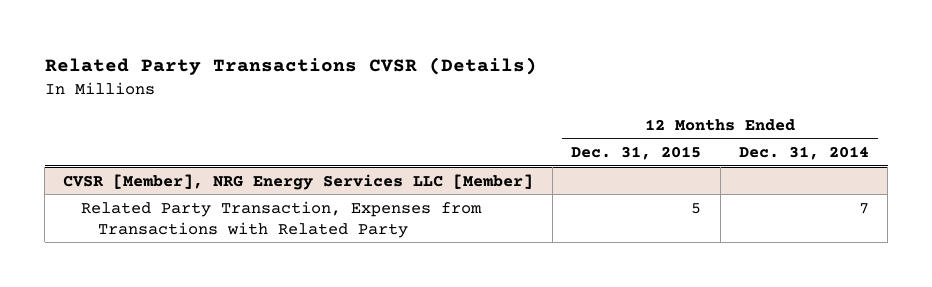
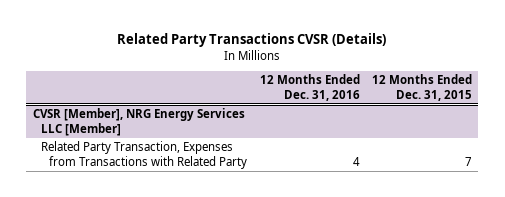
[738,146,869,161] Dec. 31, 2014 -> none
none -> [259,74,360,101] 12 Months Ended Dec. 31, 2016
[691,202,702,214] 5 -> [464,156,472,166] 7

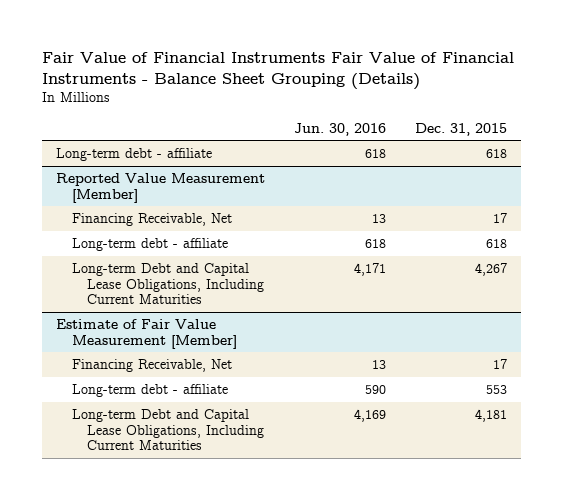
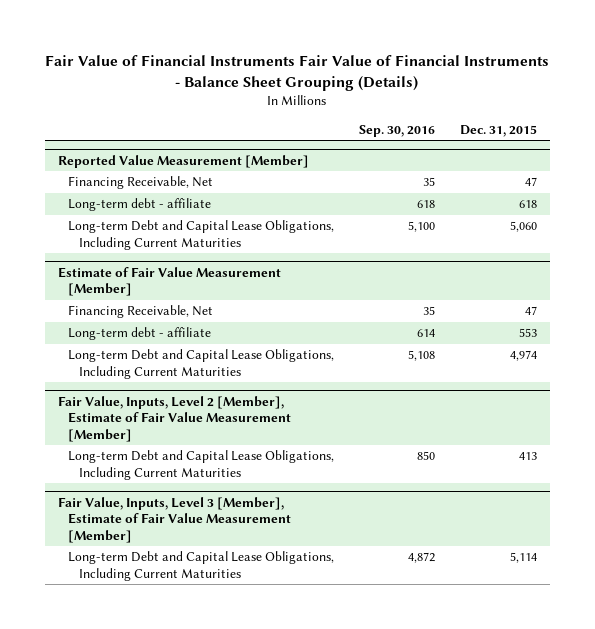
[294,122,387,136] Jun. 30, 2016 -> none
none -> [359,124,436,137] Sep. 30, 2016
[56,148,213,162] Long-term debt - affiliate -> none
[492,213,507,224] 17 -> [525,177,538,187] 47
[474,263,507,277] 4,267 -> [510,221,538,233] 5,060
[492,359,507,370] 17 -> [525,306,538,316] 47
[474,409,507,423] 4,181 -> [510,350,538,362] 4,974
none -> [57,395,292,442] Fair Value, Inputs, Level 2 [Member], Estimate of Fair Value Measurement [Member]
none -> [68,450,335,480] Long-term Debt and Capital Lease Obligations, Including Current Maturities
none -> [57,496,292,543] Fair Value, Inputs, Level 3 [Member], Estimate of Fair Value Measurement [Member]
none -> [68,551,335,581] Long-term Debt and Capital Lease Obligations, Including Current Maturities

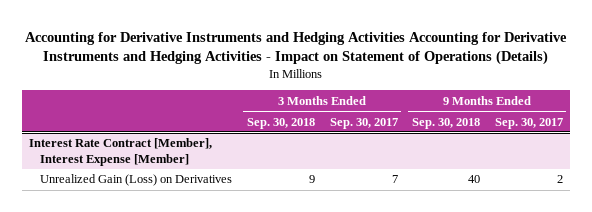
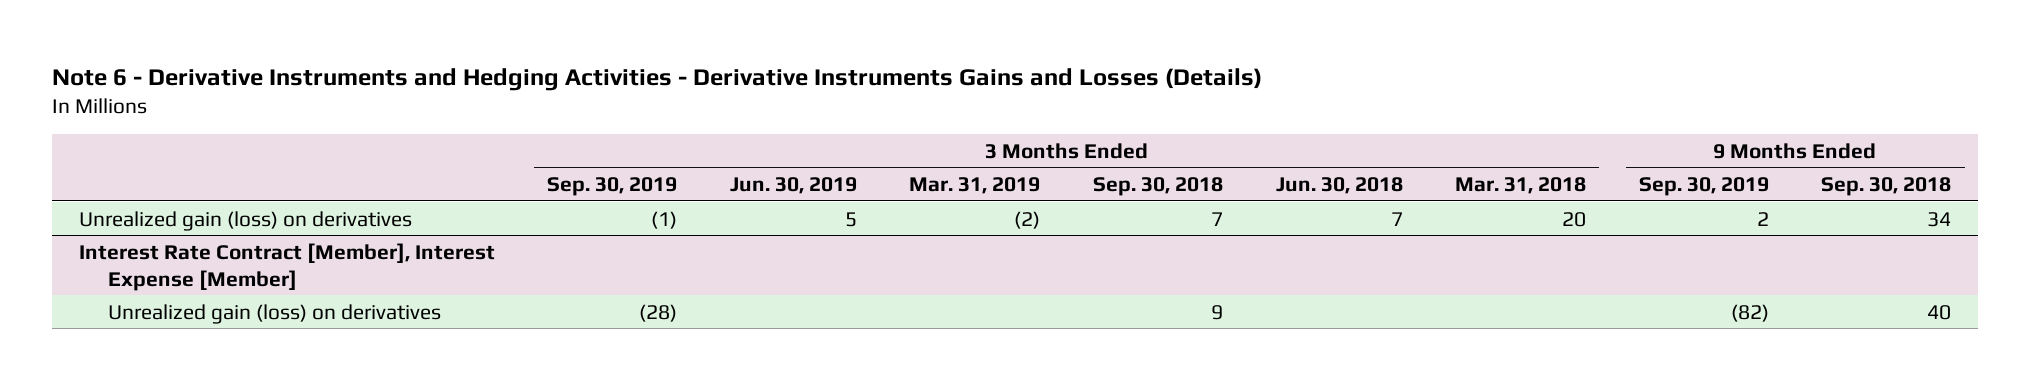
[25,31,568,65] Accounting for Derivative Instruments and Hedging Activities Accounting for Derivative Instruments and Hedging Activities - Impact on Statement of Operations (Details) -> [52,67,1263,91] Note 6 - Derivative Instruments and Hedging Activities - Derivative Instruments Gains and Losses (Details)
[329,117,398,129] Sep. 30, 2017 -> none
[494,117,563,129] Sep. 30, 2017 -> none
none -> [547,177,678,197] Sep. 30, 2019
none -> [729,177,857,195] Jun. 30, 2019
none -> [909,177,1041,195] Mar. 31, 2019
none -> [1275,177,1403,195] Jun. 30, 2018
none -> [1455,177,1587,195] Mar. 31, 2018
none -> [1638,177,1769,197] Sep. 30, 2019
none -> [78,210,412,231] Unrealized gain (loss) on derivatives
[40,174,233,187] Unrealized Gain (Loss) on Derivatives -> [108,303,442,324] Unrealized gain (loss) on derivatives

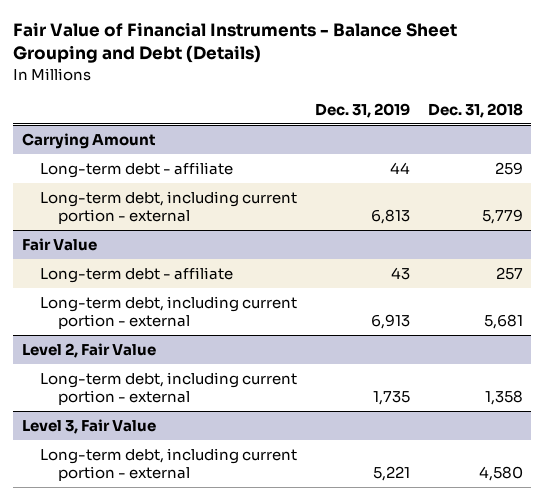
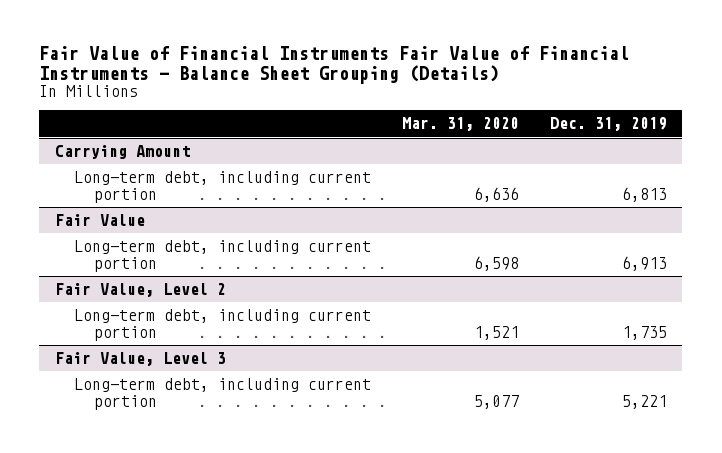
[13,22,458,64] Fair Value of Financial Instruments - Balance Sheet Grouping and Debt (Details) -> [39,45,630,84] Fair Value of Financial Instruments Fair Value of Financial Instruments - Balance Sheet Grouping (Details)
[427,102,523,118] Dec. 31, 2018 -> none
none -> [402,117,520,132] Mar. 31, 2020
[39,162,233,179] Long-term debt - affiliate -> none
[39,191,297,225] Long-term debt, including current portion - external -> [74,171,372,203] Long-term debt, including current portion
[39,267,233,284] Long-term debt - affiliate -> none
[39,296,297,330] Long-term debt, including current portion - external -> [74,240,372,272] Long-term debt, including current portion
[21,343,156,359] Level 2, Fair Value -> [54,283,226,298] Fair Value, Level 2
[39,372,297,406] Long-term debt, including current portion - external -> [74,309,372,341] Long-term debt, including current portion
[21,419,156,435] Level 3, Fair Value -> [54,352,226,367] Fair Value, Level 3
[39,448,297,482] Long-term debt, including current portion - external -> [74,378,372,410] Long-term debt, including current portion

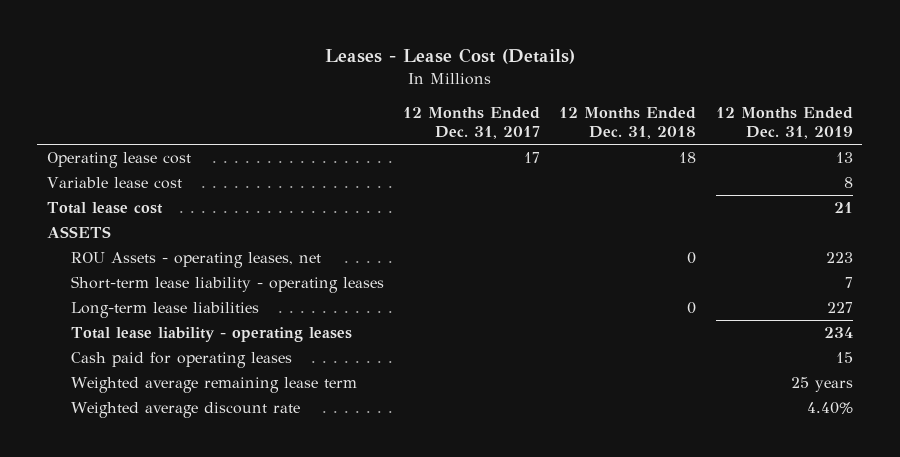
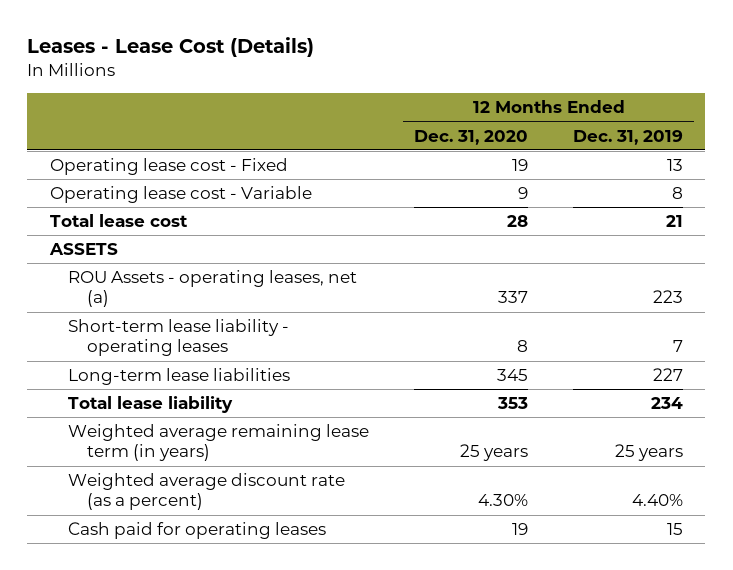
[402,106,540,140] 12 Months Ended Dec. 31, 2017 -> none
[559,106,697,140] 12 Months Ended Dec. 31, 2018 -> none
none -> [414,129,529,145] Dec. 31, 2020
[47,151,192,168] Operating lease cost -> [49,158,288,176] Operating lease cost - Fixed
[47,176,183,189] Variable lease cost -> [49,186,312,204] Operating lease cost - Variable
[70,251,321,268] ROU Assets - operating leases, net -> [68,270,358,308] ROU Assets - operating leases, net (a)
[70,326,352,342] Total lease liability - operating leases -> [68,396,234,414] Total lease liability
none -> [68,424,370,462] Weighted average remaining lease term (in years)
none -> [68,473,346,511] Weighted average discount rate (as a percent)
[70,376,357,393] Weighted average remaining lease term -> none
[70,401,300,418] Weighted average discount rate -> none

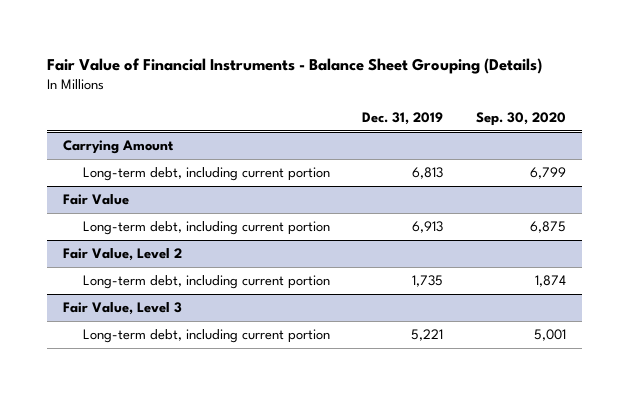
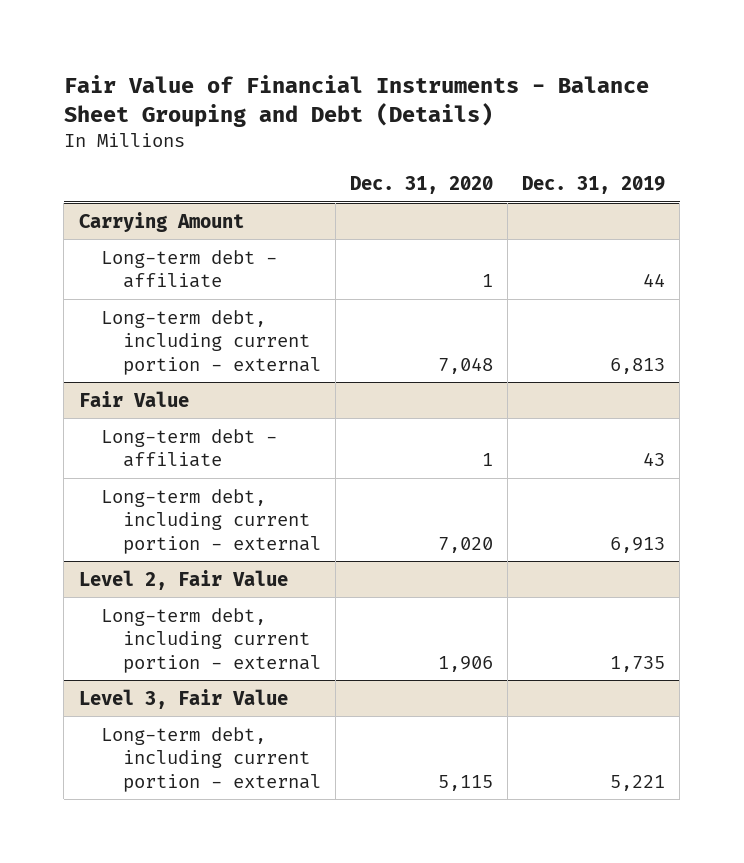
[47,57,543,74] Fair Value of Financial Instruments - Balance Sheet Grouping (Details) -> [63,74,649,127] Fair Value of Financial Instruments - Balance Sheet Grouping and Debt (Details)
[475,111,566,126] Sep. 30, 2020 -> none
none -> [349,175,493,194] Dec. 31, 2020
none -> [100,249,277,289] Long-term debt - affiliate
[82,167,330,182] Long-term debt, including current portion -> [100,309,321,375] Long-term debt, including current portion - external
none -> [100,428,277,468] Long-term debt - affiliate
[82,221,330,236] Long-term debt, including current portion -> [100,488,321,554] Long-term debt, including current portion - external
[63,248,183,262] Fair Value, Level 2 -> [78,569,288,590] Level 2, Fair Value
[82,275,330,290] Long-term debt, including current portion -> [100,607,321,673] Long-term debt, including current portion - external
[63,302,183,316] Fair Value, Level 3 -> [78,688,288,709] Level 3, Fair Value
[82,329,330,344] Long-term debt, including current portion -> [100,726,321,792] Long-term debt, including current portion - external

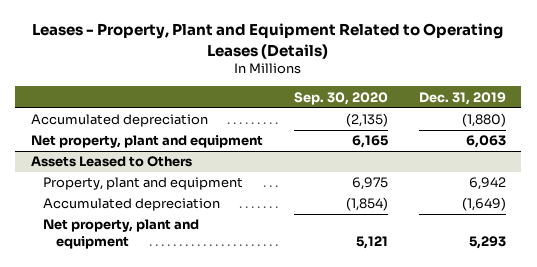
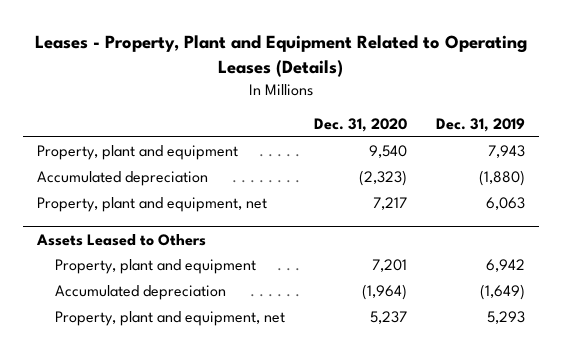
[293,91,388,105] Sep. 30, 2020 -> none
none -> [314,118,408,133] Dec. 31, 2020
none -> [37,145,239,161] Property, plant and equipment
[30,135,263,149] Net property, plant and equipment -> [37,197,268,213] Property, plant and equipment, net
[43,219,200,249] Net property, plant and equipment -> [55,311,286,327] Property, plant and equipment, net

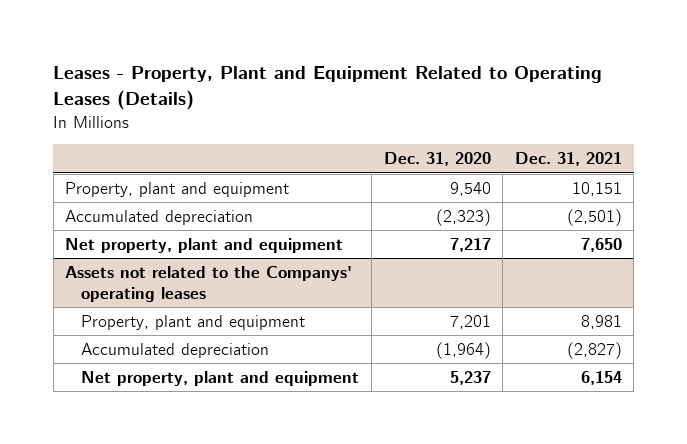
[435,118,525,133] Dec. 31, 2019 -> none
none -> [514,152,622,167] Dec. 31, 2021
[36,233,207,246] Assets Leased to Others -> none
[37,197,268,213] Property, plant and equipment, net -> [65,237,344,253] Net property, plant and equipment
none -> [65,265,353,302] Assets not related to the Companys' operating leases
[55,311,286,327] Property, plant and equipment, net -> [81,370,360,386] Net property, plant and equipment

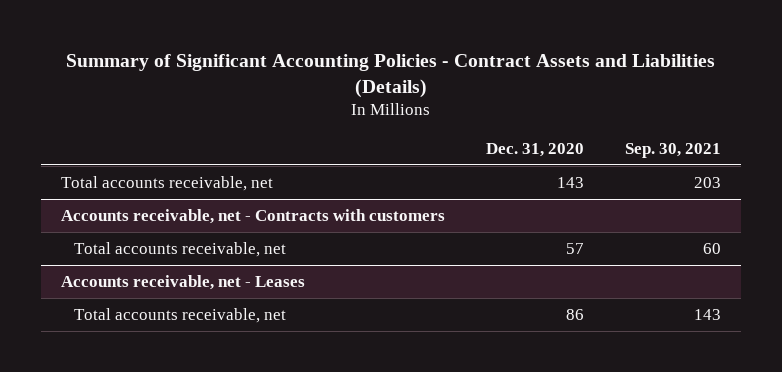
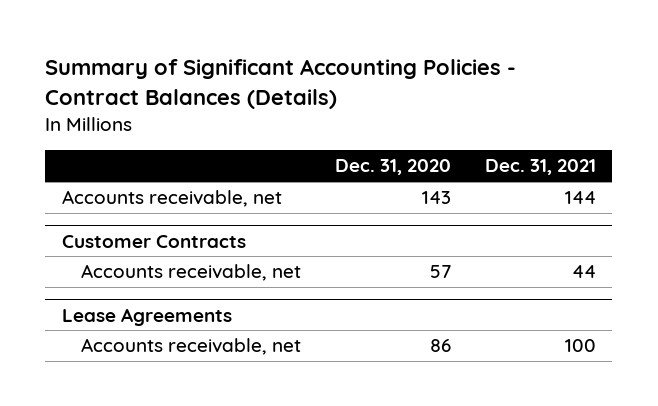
[65,53,715,98] Summary of Significant Accounting Policies - Contract Assets and Liabilities (Details) -> [45,59,517,110] Summary of Significant Accounting Policies - Contract Balances (Details)
[624,142,721,158] Sep. 30, 2021 -> none
none -> [484,159,596,176] Dec. 31, 2021
[60,175,273,191] Total accounts receivable, net -> [62,190,283,208] Accounts receivable, net
[60,208,445,224] Accounts receivable, net - Contracts with customers -> [62,234,247,248] Customer Contracts
[74,241,287,257] Total accounts receivable, net -> [81,264,302,282] Accounts receivable, net
[60,274,305,290] Accounts receivable, net - Leases -> [62,307,233,326] Lease Agreements
[74,307,287,323] Total accounts receivable, net -> [81,338,302,356] Accounts receivable, net

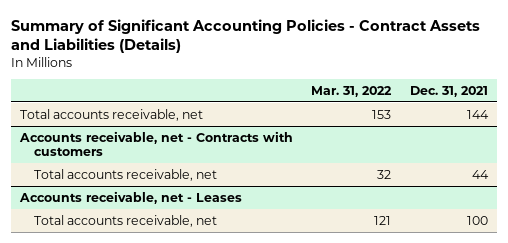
[45,59,517,110] Summary of Significant Accounting Policies - Contract Balances (Details) -> [11,18,481,54] Summary of Significant Accounting Policies - Contract Assets and Liabilities (Details)
[334,159,451,176] Dec. 31, 2020 -> none
none -> [311,85,393,97] Mar. 31, 2022
[62,190,283,208] Accounts receivable, net -> [20,108,204,121] Total accounts receivable, net
[62,234,247,248] Customer Contracts -> [19,130,294,157] Accounts receivable, net - Contracts with customers
[81,264,302,282] Accounts receivable, net -> [33,168,217,181] Total accounts receivable, net
[62,307,233,326] Lease Agreements -> [19,190,243,204] Accounts receivable, net - Leases
[81,338,302,356] Accounts receivable, net -> [33,214,217,227] Total accounts receivable, net

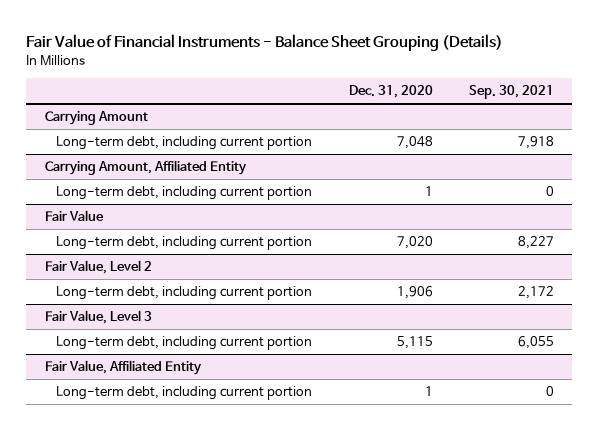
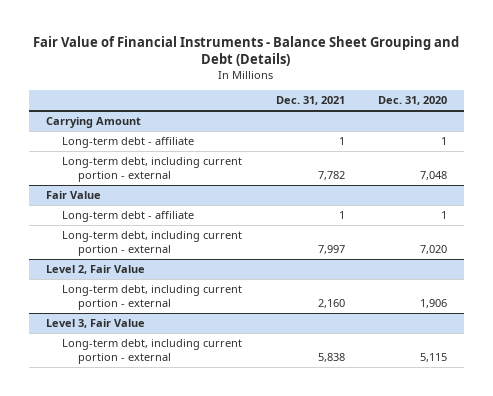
[26,33,504,51] Fair Value of Financial Instruments - Balance Sheet Grouping (Details) -> [33,35,460,66] Fair Value of Financial Instruments - Balance Sheet Grouping and Debt (Details)
[468,85,554,100] Sep. 30, 2021 -> none
none -> [275,96,345,106] Dec. 31, 2021
[44,160,247,176] Carrying Amount, Affiliated Entity -> none
[56,186,313,201] Long-term debt, including current portion -> none
none -> [62,136,195,148] Long-term debt - affiliate
[56,136,313,151] Long-term debt, including current portion -> [62,156,243,182] Long-term debt, including current portion - external
[44,360,202,376] Fair Value, Affiliated Entity -> none
[56,386,313,401] Long-term debt, including current portion -> none
none -> [62,210,195,222] Long-term debt - affiliate
[56,236,313,251] Long-term debt, including current portion -> [62,230,243,256] Long-term debt, including current portion - external
[44,260,152,275] Fair Value, Level 2 -> [45,264,145,274] Level 2, Fair Value
[56,286,313,301] Long-term debt, including current portion -> [62,284,243,310] Long-term debt, including current portion - external
[44,310,152,325] Fair Value, Level 3 -> [45,318,145,328] Level 3, Fair Value
[56,336,313,351] Long-term debt, including current portion -> [62,338,243,364] Long-term debt, including current portion - external

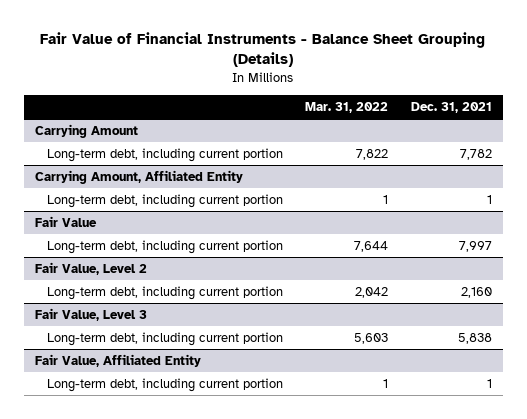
[33,35,460,66] Fair Value of Financial Instruments - Balance Sheet Grouping and Debt (Details) -> [40,32,486,68] Fair Value of Financial Instruments - Balance Sheet Grouping (Details)
[378,96,448,106] Dec. 31, 2020 -> none
none -> [305,102,389,114] Mar. 31, 2022
[62,136,195,148] Long-term debt - affiliate -> none
[62,156,243,182] Long-term debt, including current portion - external -> [46,147,283,162] Long-term debt, including current portion
none -> [34,169,243,184] Carrying Amount, Affiliated Entity
none -> [46,193,283,208] Long-term debt, including current portion
[62,210,195,222] Long-term debt - affiliate -> none
[62,230,243,256] Long-term debt, including current portion - external -> [46,239,283,254] Long-term debt, including current portion
[45,264,145,274] Level 2, Fair Value -> [34,261,147,275] Fair Value, Level 2
[62,284,243,310] Long-term debt, including current portion - external -> [46,285,283,300] Long-term debt, including current portion
[45,318,145,328] Level 3, Fair Value -> [34,307,147,321] Fair Value, Level 3
[62,338,243,364] Long-term debt, including current portion - external -> [46,331,283,346] Long-term debt, including current portion
none -> [34,353,201,367] Fair Value, Affiliated Entity
none -> [46,377,283,392] Long-term debt, including current portion

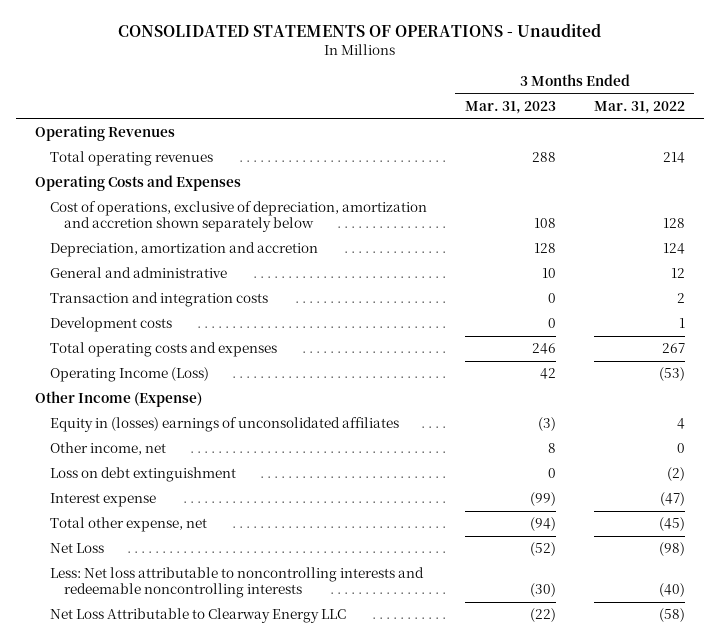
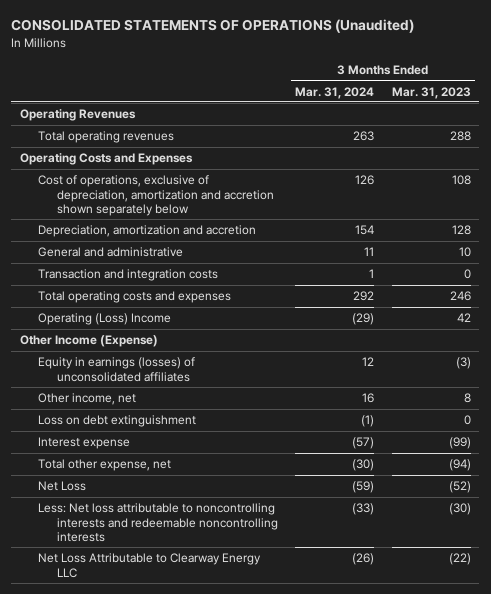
[118,23,602,38] CONSOLIDATED STATEMENTS OF OPERATIONS - Unaudited -> [11,19,415,34] CONSOLIDATED STATEMENTS OF OPERATIONS (Unaudited)
[593,101,685,115] Mar. 31, 2022 -> none
none -> [295,86,375,99] Mar. 31, 2024
[49,317,172,333] Development costs -> none
[49,367,209,383] Operating Income (Loss) -> [38,313,172,326] Operating (Loss) Income
[49,417,399,433] Equity in (losses) earnings of unconsolidated affiliates -> [38,357,196,382] Equity in earnings (losses) of unconsolidated affiliates

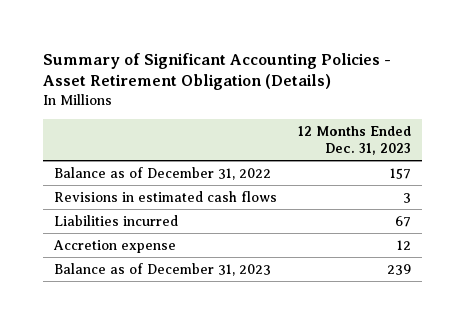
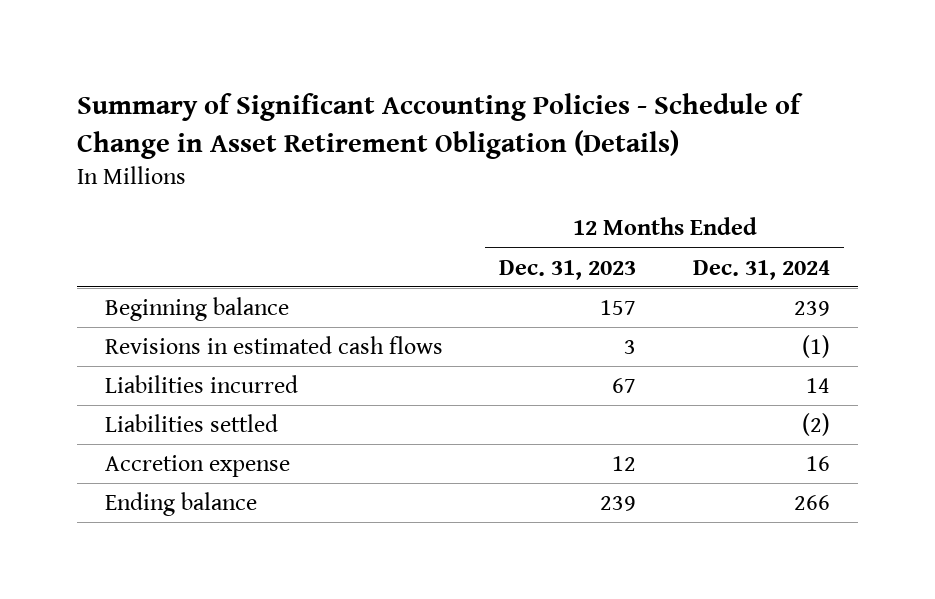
[42,52,391,91] Summary of Significant Accounting Policies - Asset Retirement Obligation (Details) -> [77,93,804,159] Summary of Significant Accounting Policies - Schedule of Change in Asset Retirement Obligation (Details)
none -> [692,259,830,280] Dec. 31, 2024
[53,166,271,180] Balance as of December 31, 2022 -> [105,297,290,322] Beginning balance
none -> [105,414,279,433] Liabilities settled
[53,262,271,276] Balance as of December 31, 2023 -> [105,492,258,517] Ending balance

